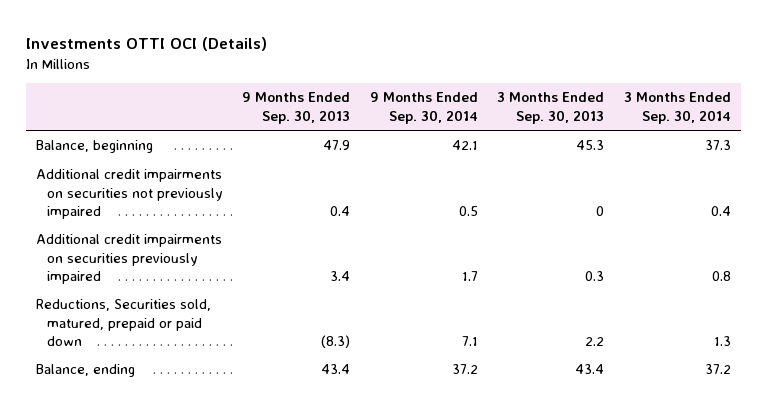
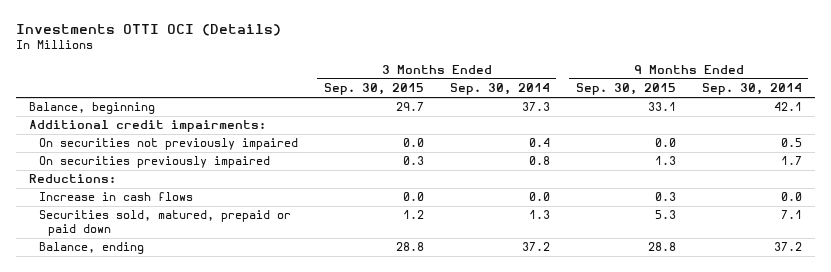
[242,92,351,124] 9 Months Ended Sep. 30, 2013 -> none
[497,92,605,124] 3 Months Ended Sep. 30, 2013 -> none
none -> [323,83,424,96] Sep. 30, 2015
none -> [575,83,676,96] Sep. 30, 2015
none -> [29,120,267,133] Additional credit impairments:
[36,169,223,219] Additional credit impairments on securities not previously impaired -> [38,138,298,151] On securities not previously impaired
[36,234,223,284] Additional credit impairments on securities previously impaired -> [38,156,270,169] On securities previously impaired
none -> [29,174,117,184] Reductions:
none -> [38,192,193,202] Increase in cash flows
[36,299,212,346] Reductions, Securities sold, matured, prepaid or paid down -> [38,210,291,237] Securities sold, matured, prepaid or paid down

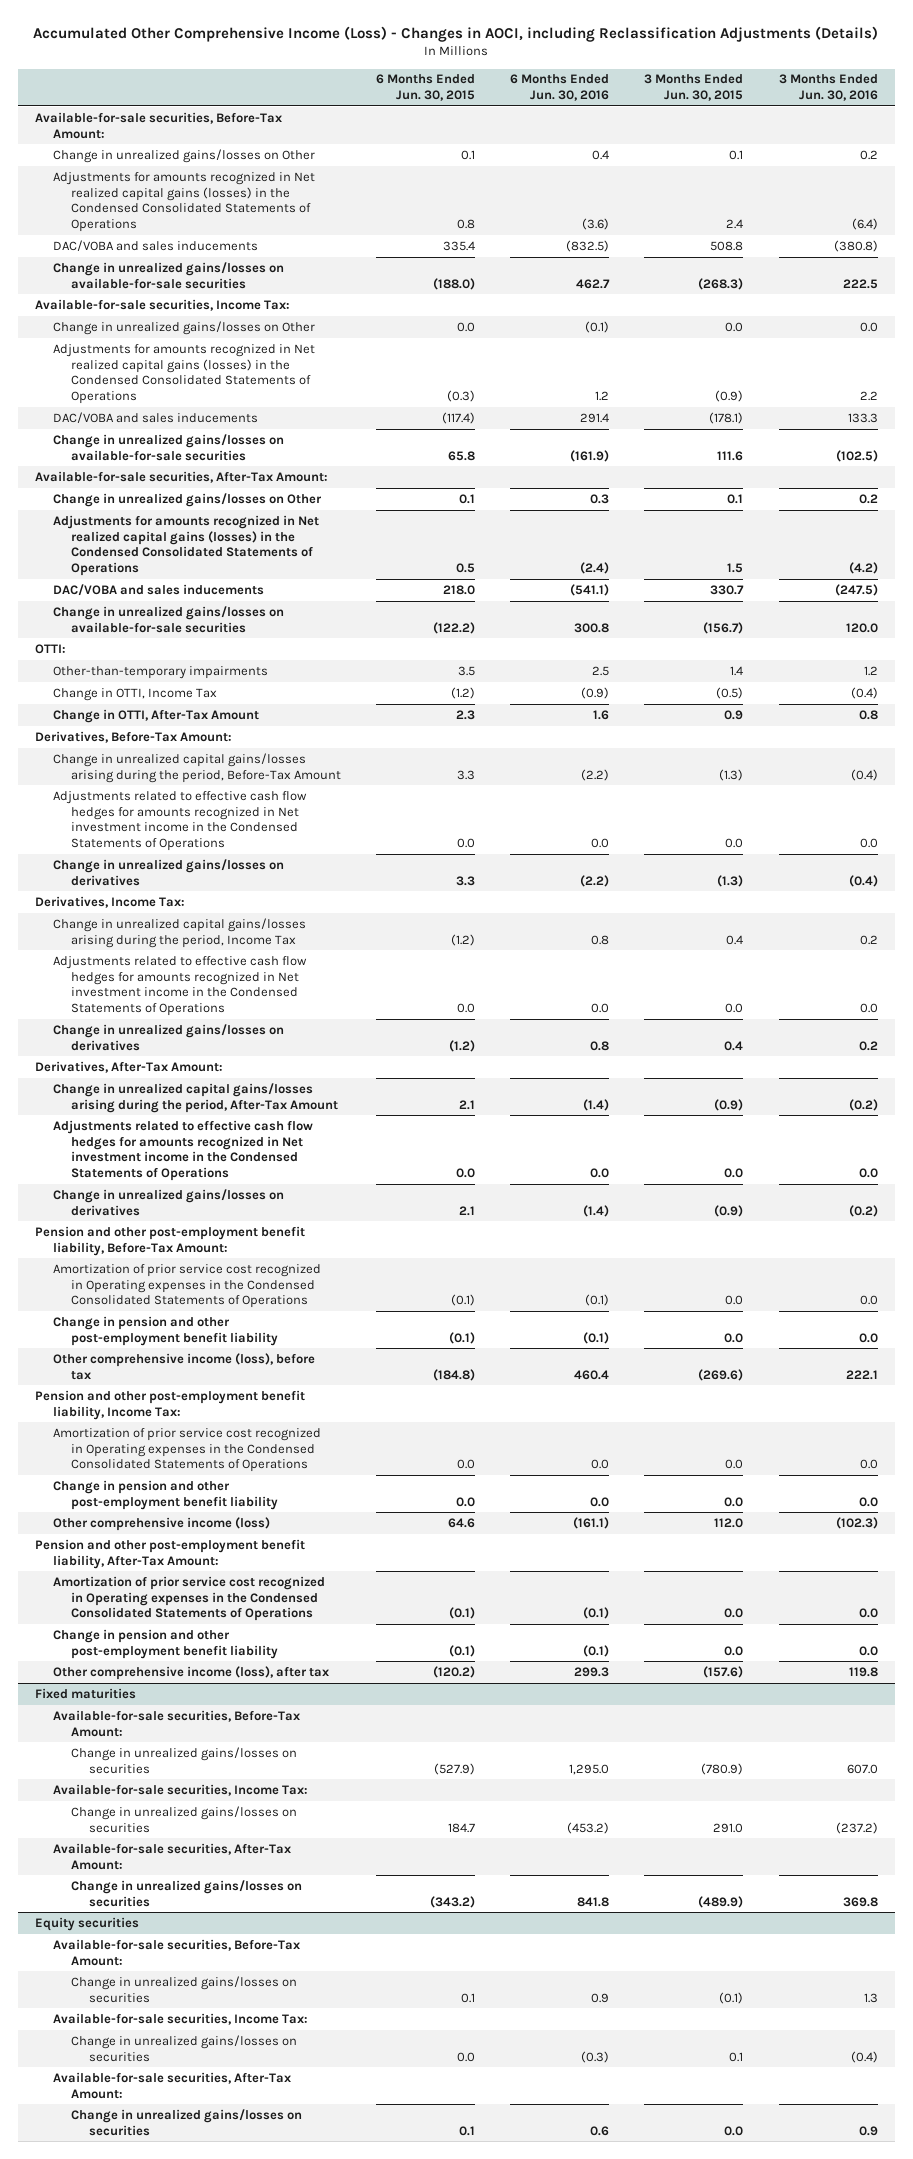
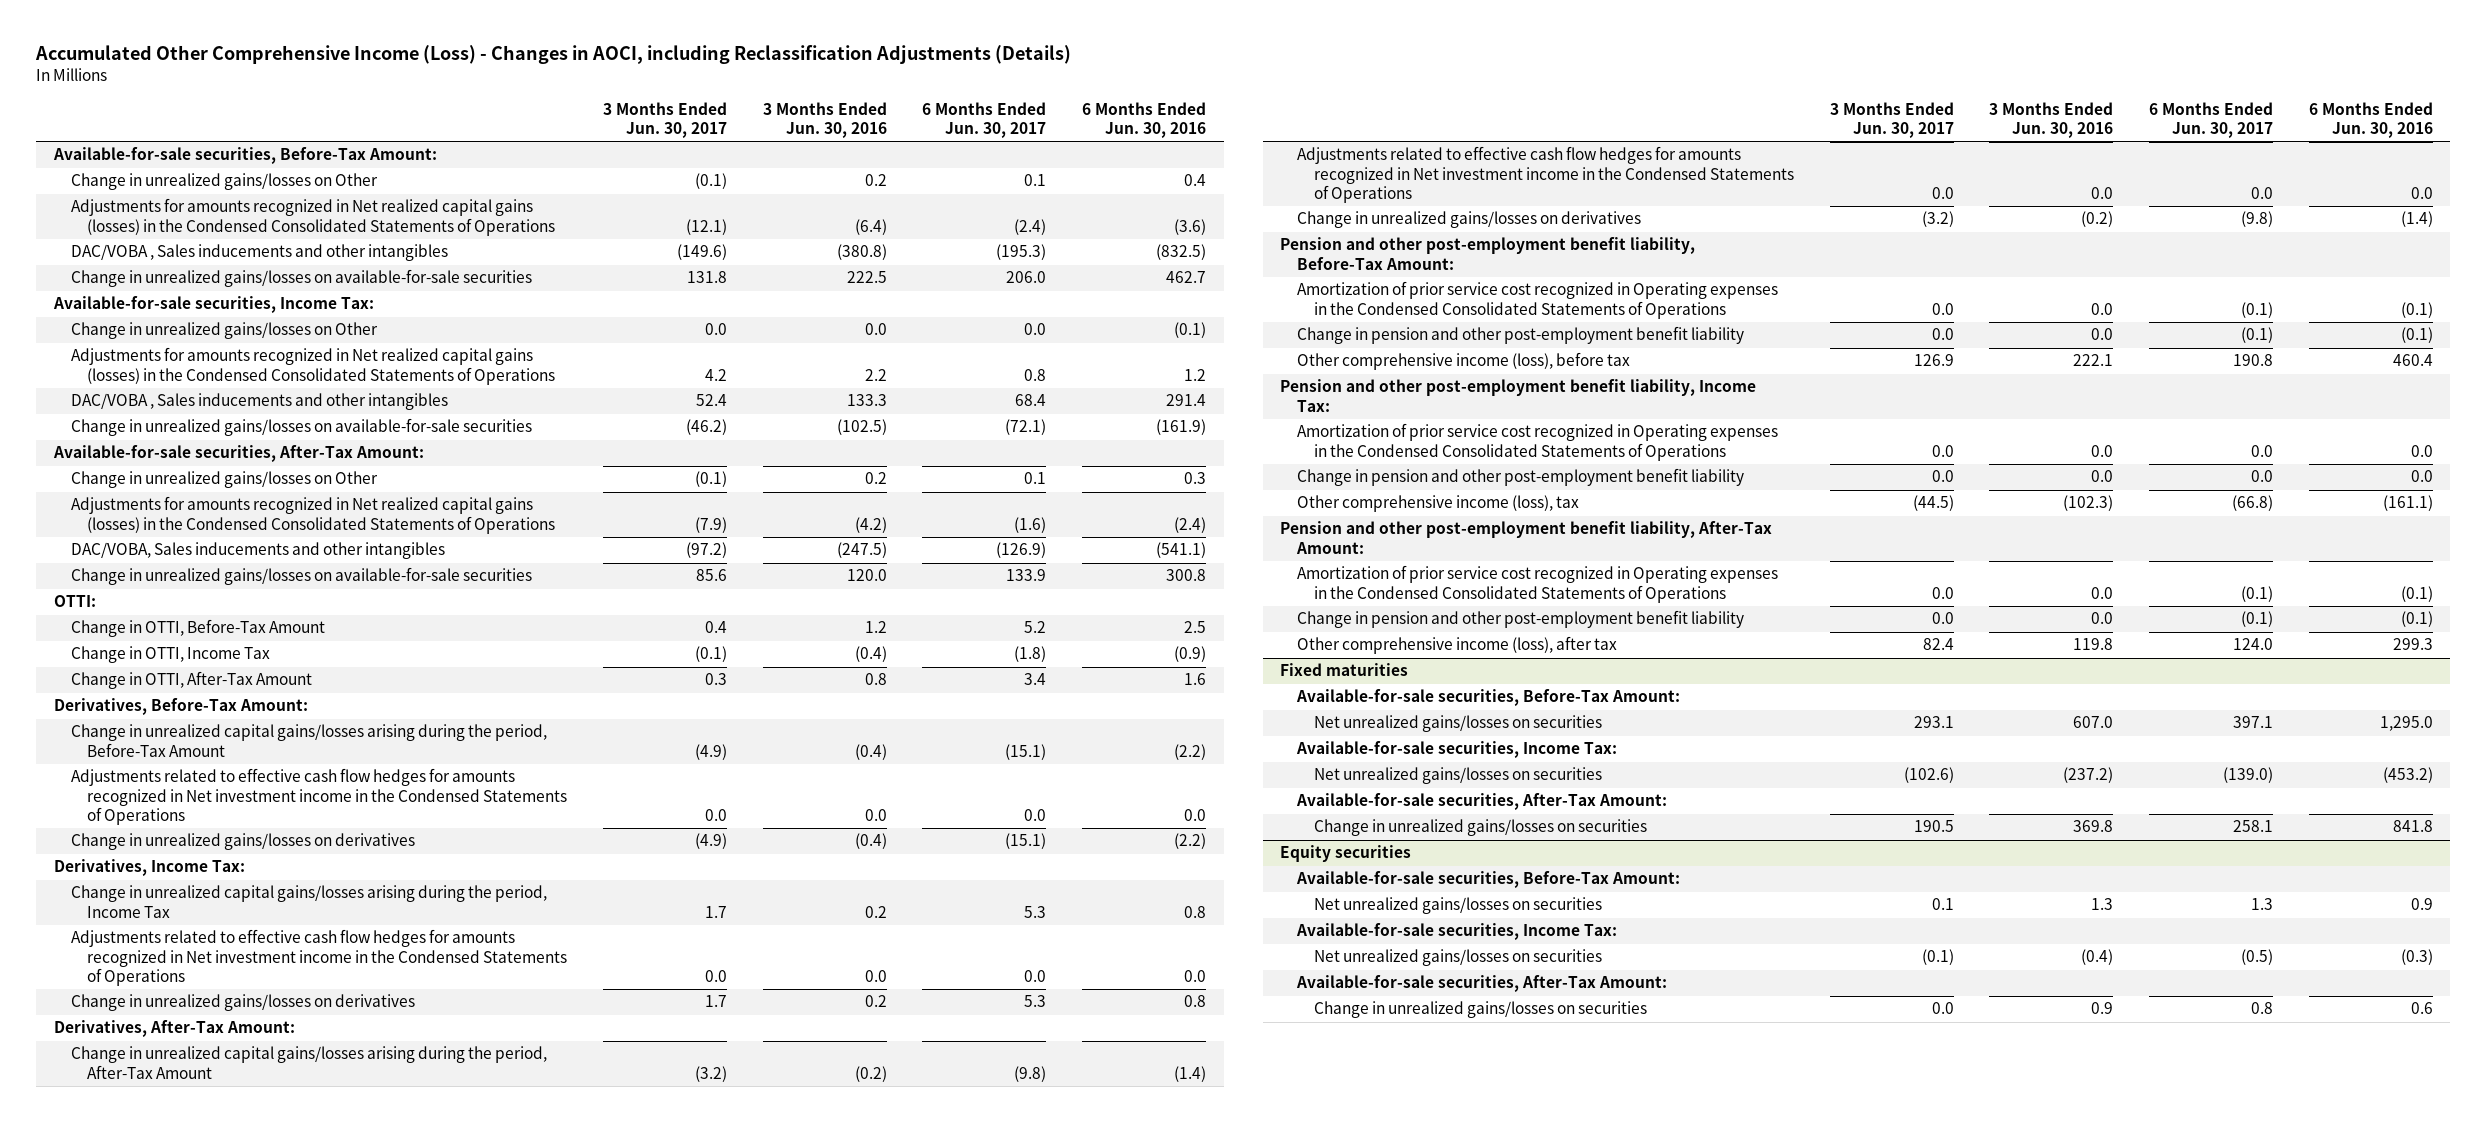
[376,74,476,102] 6 Months Ended Jun. 30, 2015 -> none
[644,74,744,102] 3 Months Ended Jun. 30, 2015 -> none
none -> [603,102,728,139] 3 Months Ended Jun. 30, 2017
none -> [922,102,1047,139] 6 Months Ended Jun. 30, 2017
[53,239,259,251] DAC/VOBA and sales inducements -> [70,244,448,262] DAC/VOBA , Sales inducements and other intangibles
[53,411,259,423] DAC/VOBA and sales inducements -> [70,393,448,411] DAC/VOBA , Sales inducements and other intangibles
[53,583,265,596] DAC/VOBA and sales inducements -> [70,542,445,560] DAC/VOBA, Sales inducements and other intangibles
[53,665,269,679] Other-than-temporary impairments -> [70,619,325,638] Change in OTTI, Before-Tax Amount
[53,1516,271,1531] Other comprehensive income (loss) -> [1297,495,1580,513] Other comprehensive income (loss), tax
[71,1746,298,1774] Change in unrealized gains/losses on securities -> [1313,715,1602,733] Net unrealized gains/losses on securities
[71,1805,298,1833] Change in unrealized gains/losses on securities -> [1313,767,1602,785] Net unrealized gains/losses on securities
[71,1975,298,2003] Change in unrealized gains/losses on securities -> [1313,897,1602,915] Net unrealized gains/losses on securities
[71,2034,298,2062] Change in unrealized gains/losses on securities -> [1313,949,1602,967] Net unrealized gains/losses on securities

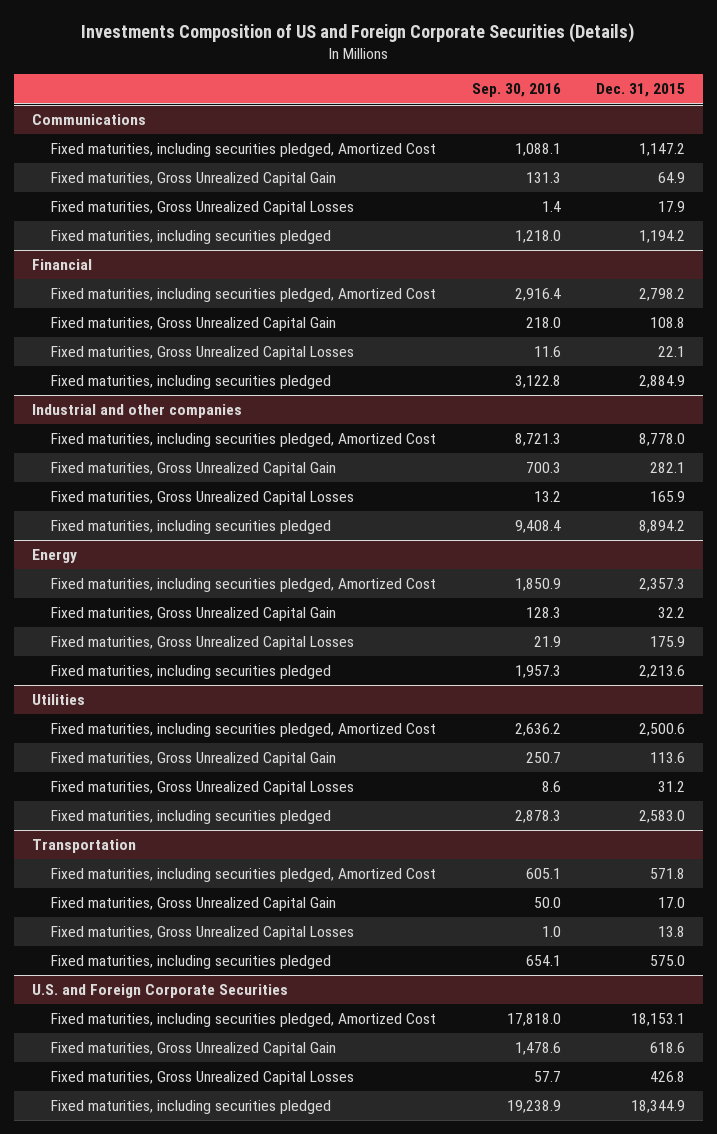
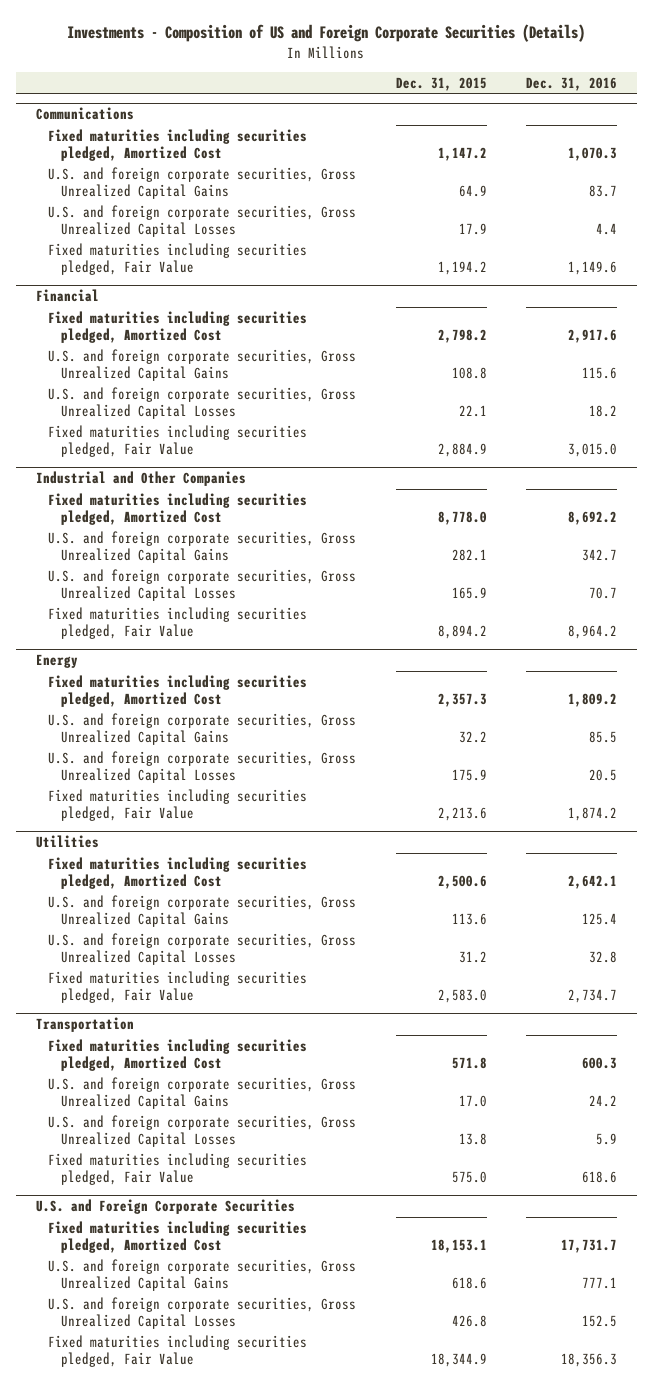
[81,22,635,43] Investments Composition of US and Foreign Corporate Securities (Details) -> [67,24,586,43] Investments - Composition of US and Foreign Corporate Securities (Details)
[471,83,561,98] Sep. 30, 2016 -> none
none -> [525,77,617,92] Dec. 31, 2016
[51,143,437,158] Fixed maturities, including securities pledged, Amortized Cost -> [48,128,308,161] Fixed maturities including securities pledged, Amortized Cost
[51,172,337,187] Fixed maturities, Gross Unrealized Capital Gain -> [48,166,357,199] U.S. and foreign corporate securities, Gross Unrealized Capital Gains
[51,201,355,216] Fixed maturities, Gross Unrealized Capital Losses -> [48,204,357,237] U.S. and foreign corporate securities, Gross Unrealized Capital Losses
[51,230,332,245] Fixed maturities, including securities pledged -> [48,242,308,275] Fixed maturities including securities pledged, Fair Value
[51,288,437,303] Fixed maturities, including securities pledged, Amortized Cost -> [48,310,308,343] Fixed maturities including securities pledged, Amortized Cost
[51,317,337,332] Fixed maturities, Gross Unrealized Capital Gain -> [48,348,357,381] U.S. and foreign corporate securities, Gross Unrealized Capital Gains
[51,346,355,361] Fixed maturities, Gross Unrealized Capital Losses -> [48,386,357,419] U.S. and foreign corporate securities, Gross Unrealized Capital Losses
[51,375,332,390] Fixed maturities, including securities pledged -> [48,424,308,457] Fixed maturities including securities pledged, Fair Value
[31,404,242,419] Industrial and other companies -> [35,471,246,487] Industrial and Other Companies
[51,433,437,448] Fixed maturities, including securities pledged, Amortized Cost -> [48,492,308,525] Fixed maturities including securities pledged, Amortized Cost
[51,462,337,477] Fixed maturities, Gross Unrealized Capital Gain -> [48,530,357,563] U.S. and foreign corporate securities, Gross Unrealized Capital Gains
[51,491,355,506] Fixed maturities, Gross Unrealized Capital Losses -> [48,568,357,601] U.S. and foreign corporate securities, Gross Unrealized Capital Losses
[51,520,332,535] Fixed maturities, including securities pledged -> [48,606,308,639] Fixed maturities including securities pledged, Fair Value
[51,578,437,593] Fixed maturities, including securities pledged, Amortized Cost -> [48,674,308,707] Fixed maturities including securities pledged, Amortized Cost
[51,607,337,622] Fixed maturities, Gross Unrealized Capital Gain -> [48,712,357,745] U.S. and foreign corporate securities, Gross Unrealized Capital Gains
[51,636,355,651] Fixed maturities, Gross Unrealized Capital Losses -> [48,750,357,783] U.S. and foreign corporate securities, Gross Unrealized Capital Losses
[51,665,332,680] Fixed maturities, including securities pledged -> [48,788,308,821] Fixed maturities including securities pledged, Fair Value
[51,723,437,738] Fixed maturities, including securities pledged, Amortized Cost -> [48,856,308,889] Fixed maturities including securities pledged, Amortized Cost
[51,752,337,767] Fixed maturities, Gross Unrealized Capital Gain -> [48,894,357,927] U.S. and foreign corporate securities, Gross Unrealized Capital Gains
[51,781,355,796] Fixed maturities, Gross Unrealized Capital Losses -> [48,932,357,965] U.S. and foreign corporate securities, Gross Unrealized Capital Losses
[51,810,332,825] Fixed maturities, including securities pledged -> [48,970,308,1003] Fixed maturities including securities pledged, Fair Value
[51,868,437,883] Fixed maturities, including securities pledged, Amortized Cost -> [48,1038,308,1071] Fixed maturities including securities pledged, Amortized Cost
[51,897,337,912] Fixed maturities, Gross Unrealized Capital Gain -> [48,1076,357,1109] U.S. and foreign corporate securities, Gross Unrealized Capital Gains
[51,926,355,941] Fixed maturities, Gross Unrealized Capital Losses -> [48,1114,357,1147] U.S. and foreign corporate securities, Gross Unrealized Capital Losses
[51,955,332,970] Fixed maturities, including securities pledged -> [48,1152,308,1185] Fixed maturities including securities pledged, Fair Value
[51,1013,437,1028] Fixed maturities, including securities pledged, Amortized Cost -> [48,1220,308,1253] Fixed maturities including securities pledged, Amortized Cost
[51,1042,337,1057] Fixed maturities, Gross Unrealized Capital Gain -> [48,1258,357,1291] U.S. and foreign corporate securities, Gross Unrealized Capital Gains
[51,1071,355,1086] Fixed maturities, Gross Unrealized Capital Losses -> [48,1296,357,1329] U.S. and foreign corporate securities, Gross Unrealized Capital Losses
[51,1100,332,1115] Fixed maturities, including securities pledged -> [48,1334,308,1367] Fixed maturities including securities pledged, Fair Value

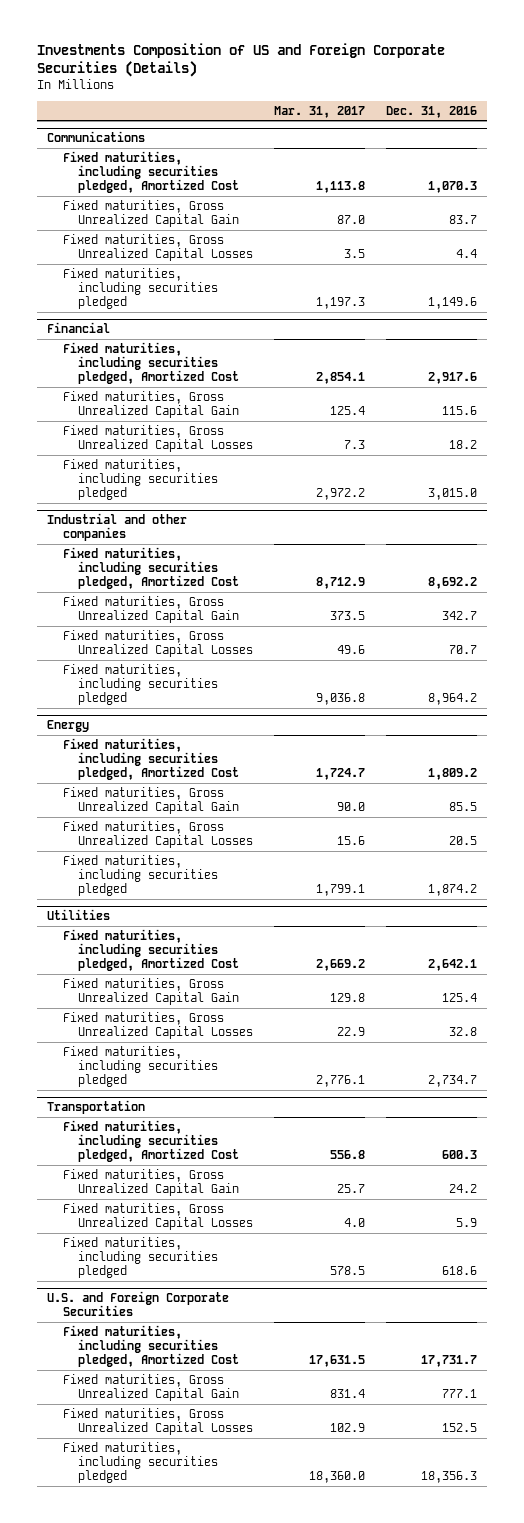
[67,24,586,43] Investments - Composition of US and Foreign Corporate Securities (Details) -> [36,42,445,78] Investments Composition of US and Foreign Corporate Securities (Details)
[395,77,487,92] Dec. 31, 2015 -> none
none -> [273,105,365,118] Mar. 31, 2017
[48,128,308,161] Fixed maturities including securities pledged, Amortized Cost -> [62,150,240,193] Fixed maturities, including securities pledged, Amortized Cost
[48,166,357,199] U.S. and foreign corporate securities, Gross Unrealized Capital Gains -> [62,199,240,227] Fixed maturities, Gross Unrealized Capital Gain
[48,204,357,237] U.S. and foreign corporate securities, Gross Unrealized Capital Losses -> [62,233,254,261] Fixed maturities, Gross Unrealized Capital Losses
[48,242,308,275] Fixed maturities including securities pledged, Fair Value -> [62,267,219,309] Fixed maturities, including securities pledged
[48,310,308,343] Fixed maturities including securities pledged, Amortized Cost -> [62,341,240,384] Fixed maturities, including securities pledged, Amortized Cost
[48,348,357,381] U.S. and foreign corporate securities, Gross Unrealized Capital Gains -> [62,390,240,418] Fixed maturities, Gross Unrealized Capital Gain
[48,386,357,419] U.S. and foreign corporate securities, Gross Unrealized Capital Losses -> [62,424,254,452] Fixed maturities, Gross Unrealized Capital Losses
[48,424,308,457] Fixed maturities including securities pledged, Fair Value -> [62,458,219,500] Fixed maturities, including securities pledged
[35,471,246,487] Industrial and Other Companies -> [46,512,187,541] Industrial and other companies
[48,492,308,525] Fixed maturities including securities pledged, Amortized Cost -> [62,546,240,589] Fixed maturities, including securities pledged, Amortized Cost
[48,530,357,563] U.S. and foreign corporate securities, Gross Unrealized Capital Gains -> [62,595,240,623] Fixed maturities, Gross Unrealized Capital Gain
[48,568,357,601] U.S. and foreign corporate securities, Gross Unrealized Capital Losses -> [62,629,254,657] Fixed maturities, Gross Unrealized Capital Losses
[48,606,308,639] Fixed maturities including securities pledged, Fair Value -> [62,663,219,705] Fixed maturities, including securities pledged
[48,674,308,707] Fixed maturities including securities pledged, Amortized Cost -> [62,737,240,780] Fixed maturities, including securities pledged, Amortized Cost
[48,712,357,745] U.S. and foreign corporate securities, Gross Unrealized Capital Gains -> [62,786,240,814] Fixed maturities, Gross Unrealized Capital Gain
[48,750,357,783] U.S. and foreign corporate securities, Gross Unrealized Capital Losses -> [62,820,254,848] Fixed maturities, Gross Unrealized Capital Losses
[48,788,308,821] Fixed maturities including securities pledged, Fair Value -> [62,854,219,896] Fixed maturities, including securities pledged
[48,856,308,889] Fixed maturities including securities pledged, Amortized Cost -> [62,928,240,971] Fixed maturities, including securities pledged, Amortized Cost
[48,894,357,927] U.S. and foreign corporate securities, Gross Unrealized Capital Gains -> [62,977,240,1005] Fixed maturities, Gross Unrealized Capital Gain
[48,932,357,965] U.S. and foreign corporate securities, Gross Unrealized Capital Losses -> [62,1011,254,1039] Fixed maturities, Gross Unrealized Capital Losses
[48,970,308,1003] Fixed maturities including securities pledged, Fair Value -> [62,1045,219,1087] Fixed maturities, including securities pledged
[48,1038,308,1071] Fixed maturities including securities pledged, Amortized Cost -> [62,1119,240,1162] Fixed maturities, including securities pledged, Amortized Cost
[48,1076,357,1109] U.S. and foreign corporate securities, Gross Unrealized Capital Gains -> [62,1168,240,1196] Fixed maturities, Gross Unrealized Capital Gain
[48,1114,357,1147] U.S. and foreign corporate securities, Gross Unrealized Capital Losses -> [62,1202,254,1230] Fixed maturities, Gross Unrealized Capital Losses
[48,1152,308,1185] Fixed maturities including securities pledged, Fair Value -> [62,1236,219,1278] Fixed maturities, including securities pledged
[48,1220,308,1253] Fixed maturities including securities pledged, Amortized Cost -> [62,1324,240,1367] Fixed maturities, including securities pledged, Amortized Cost
[48,1258,357,1291] U.S. and foreign corporate securities, Gross Unrealized Capital Gains -> [62,1373,240,1401] Fixed maturities, Gross Unrealized Capital Gain
[48,1296,357,1329] U.S. and foreign corporate securities, Gross Unrealized Capital Losses -> [62,1407,254,1435] Fixed maturities, Gross Unrealized Capital Losses
[48,1334,308,1367] Fixed maturities including securities pledged, Fair Value -> [62,1441,219,1483] Fixed maturities, including securities pledged

